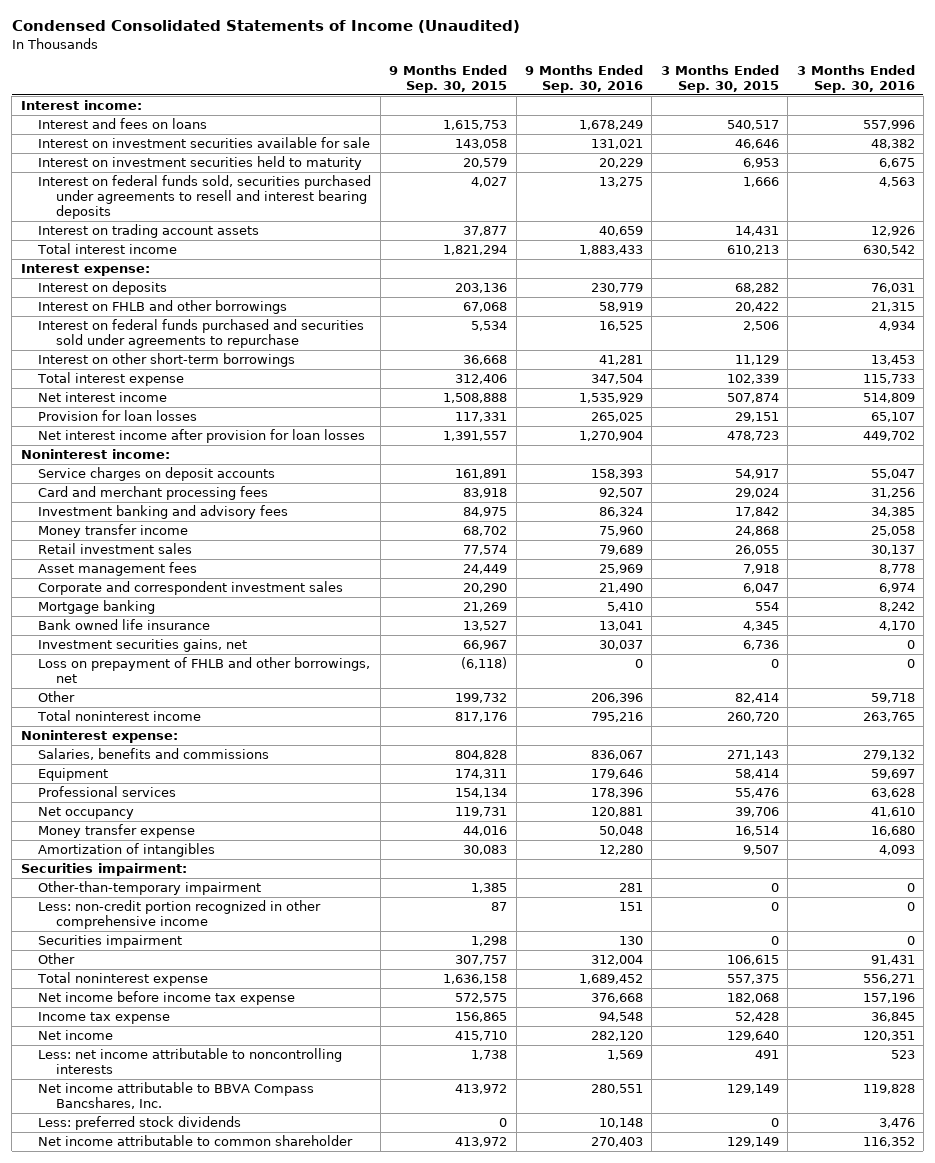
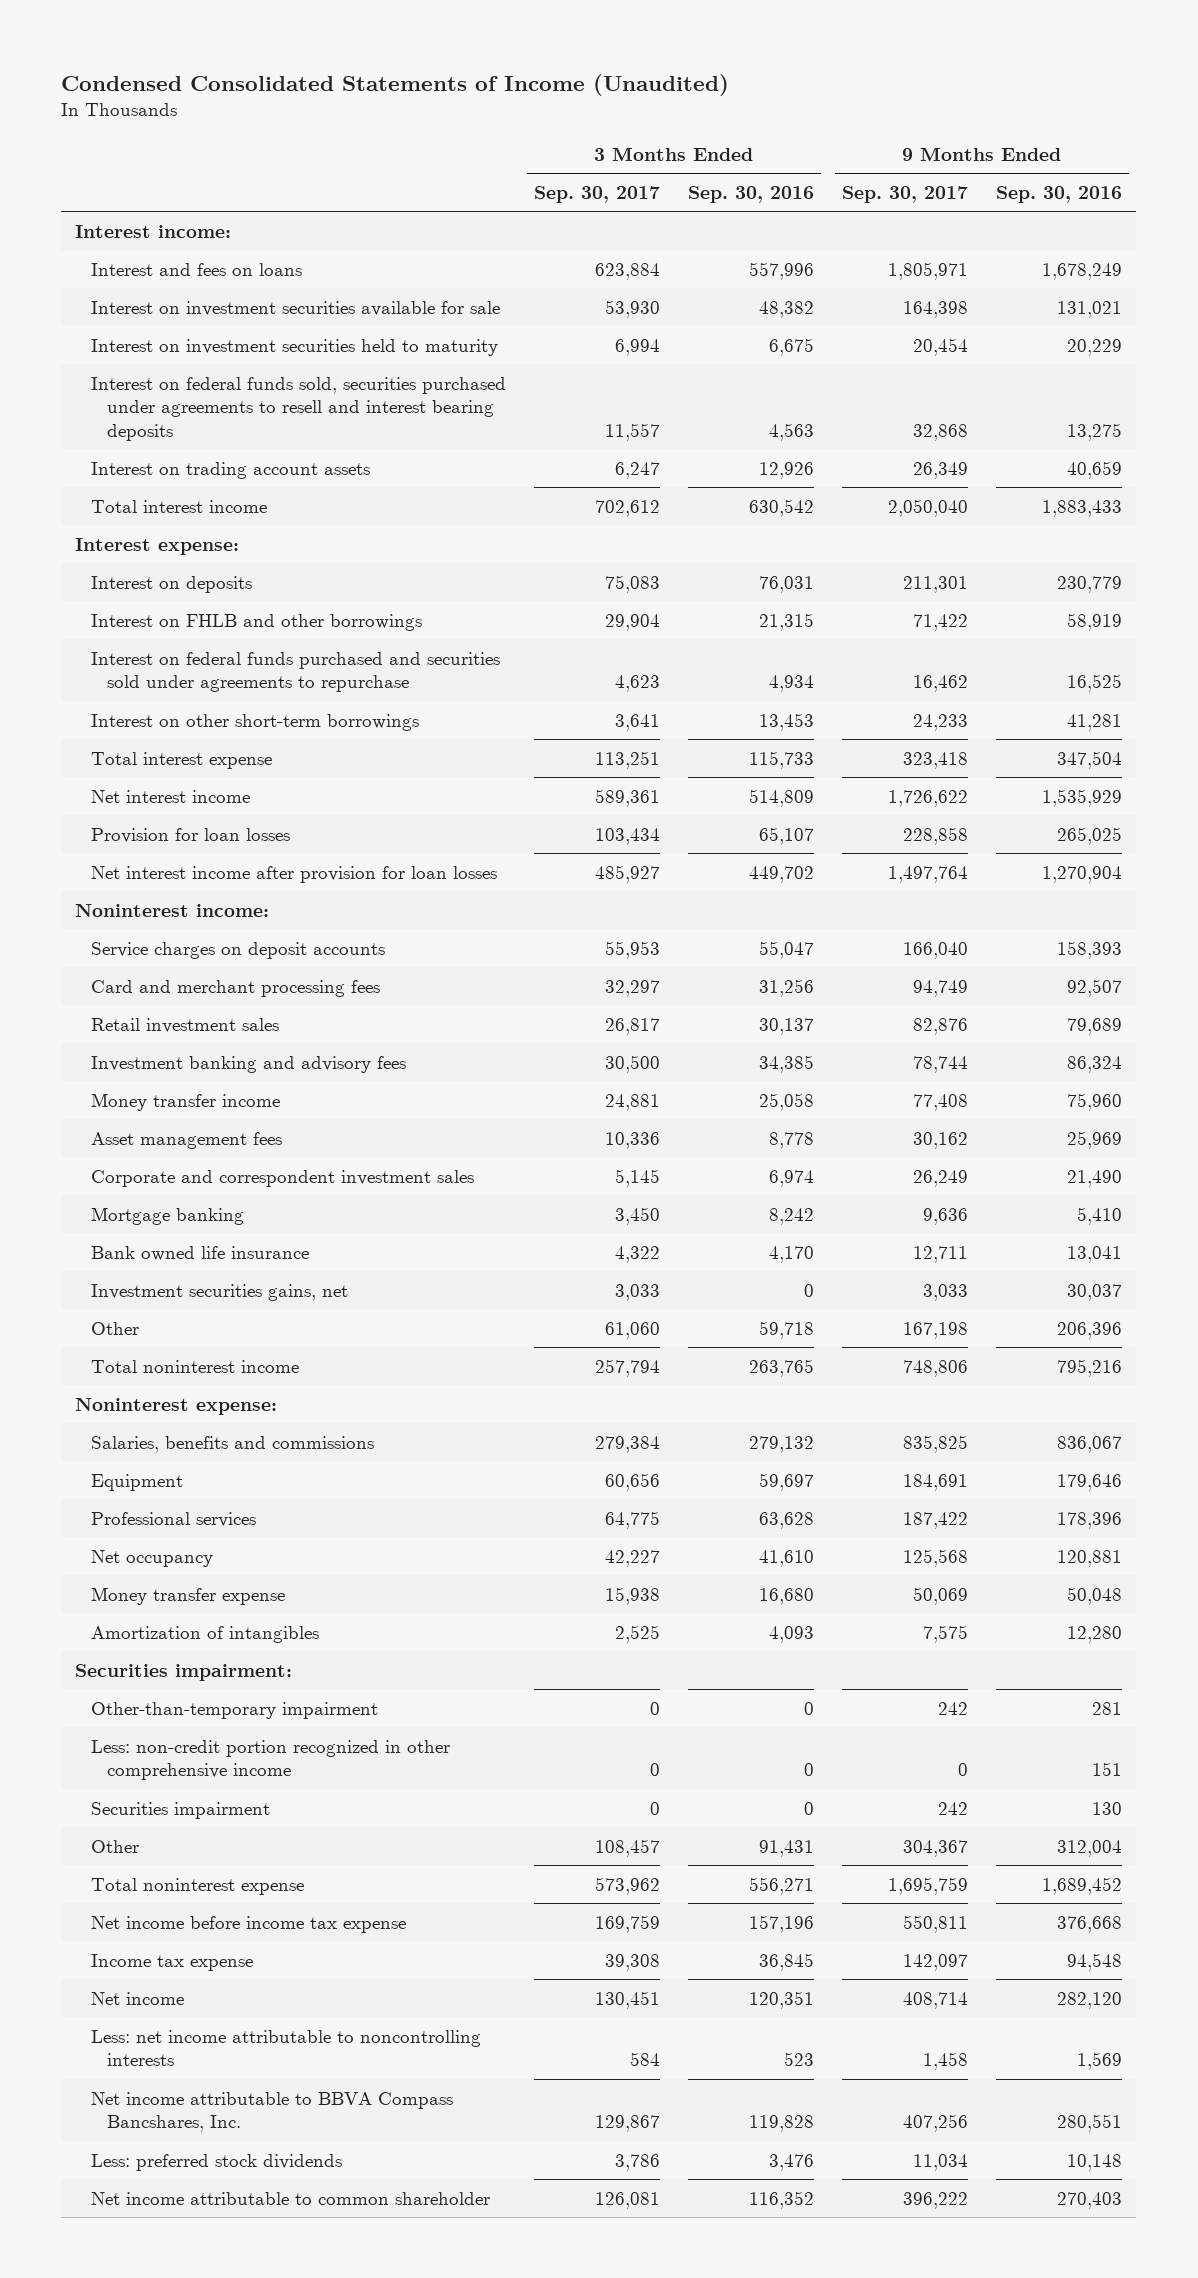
[389,65,508,94] 9 Months Ended Sep. 30, 2015 -> none
[660,65,779,94] 3 Months Ended Sep. 30, 2015 -> none
none -> [534,186,661,204] Sep. 30, 2017
none -> [842,186,969,204] Sep. 30, 2017
[38,542,193,554] Retail investment sales -> [91,1017,280,1033] Retail investment sales
[38,656,371,684] Loss on prepayment of FHLB and other borrowings, net -> none

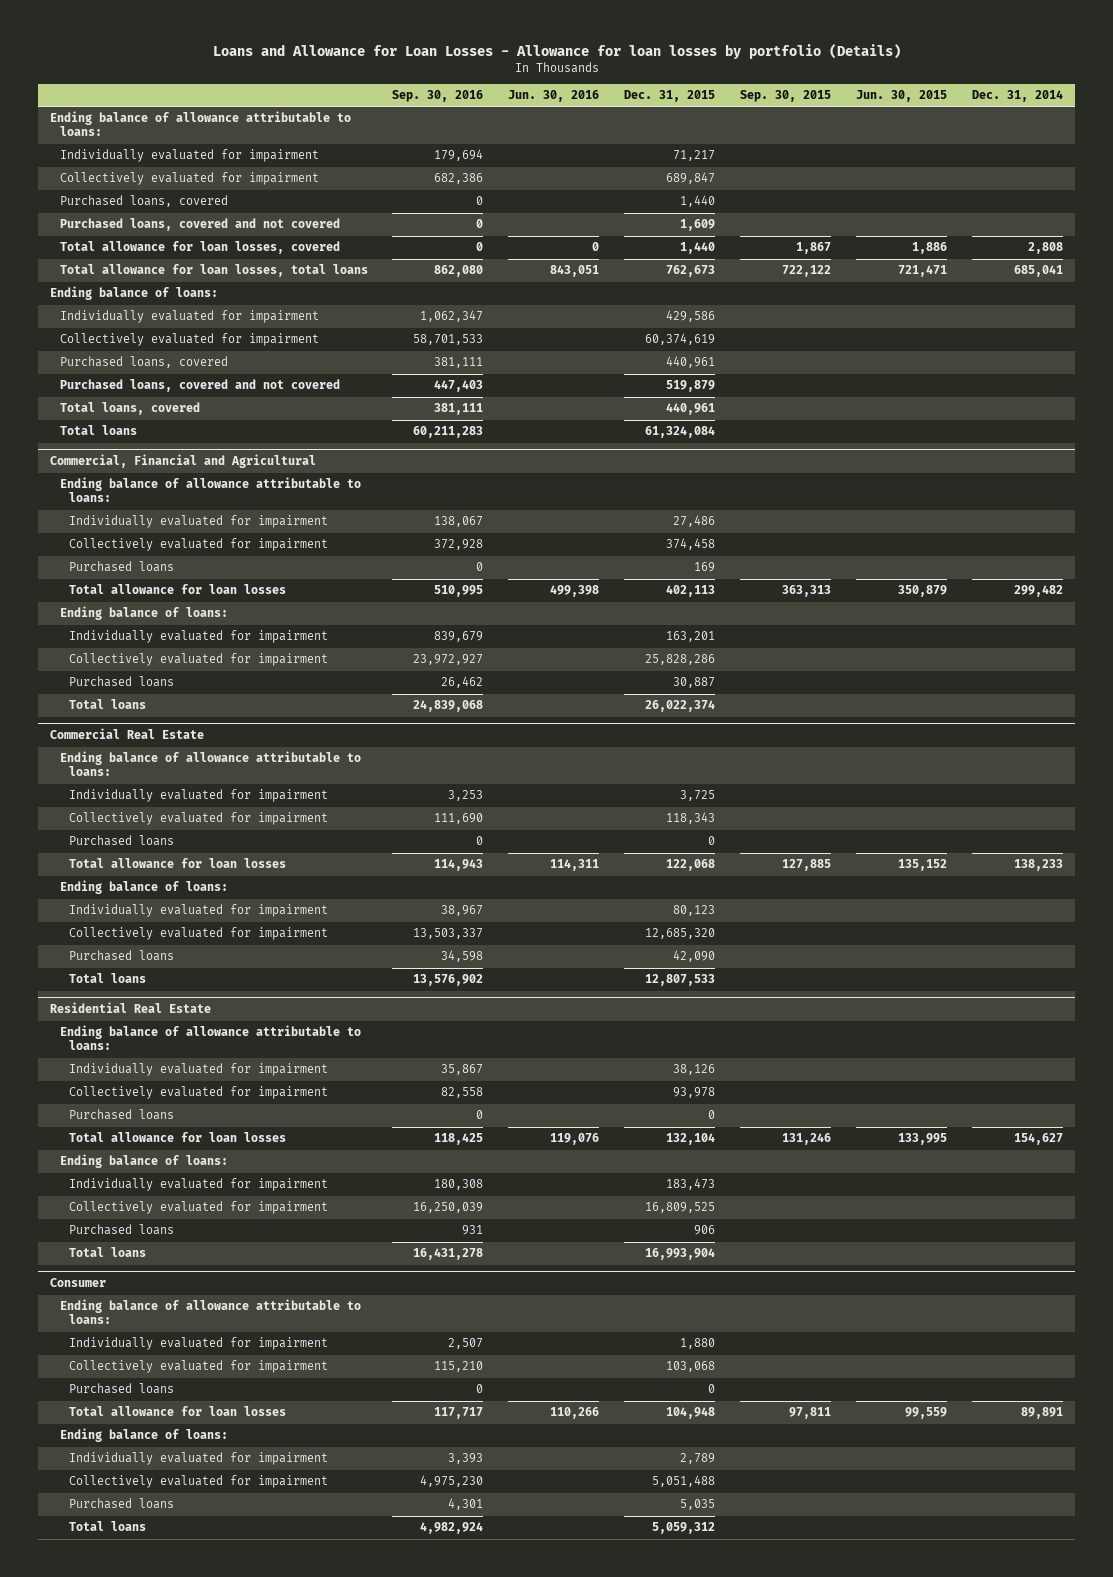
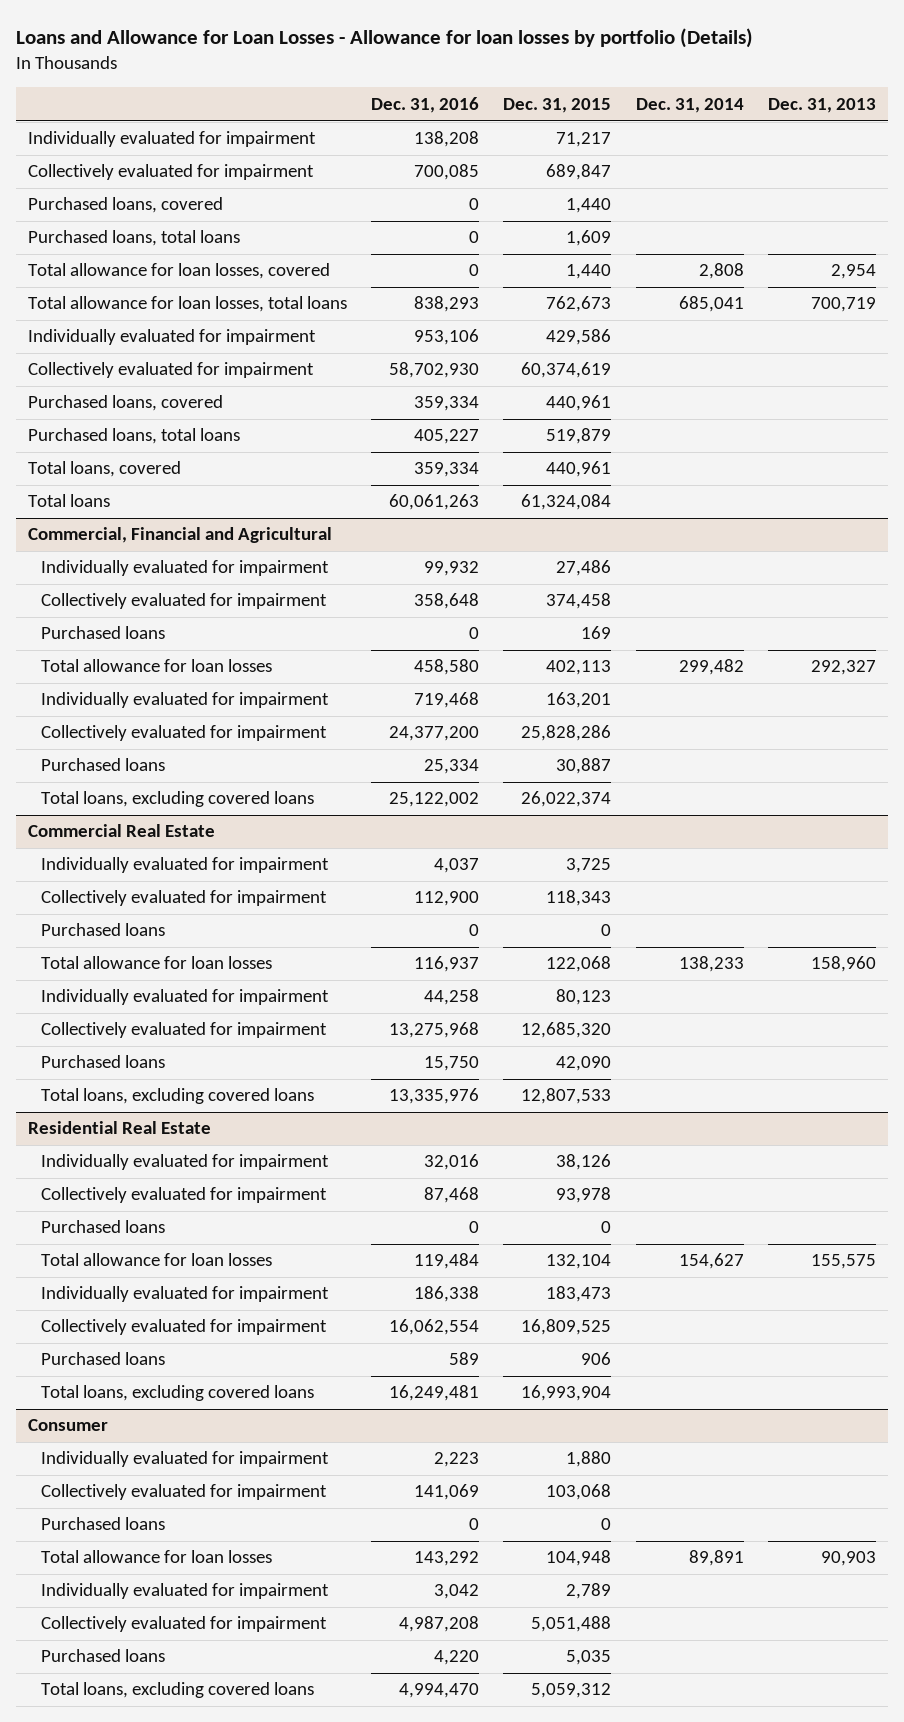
[392,89,484,102] Sep. 30, 2016 -> none
[508,89,600,102] Jun. 30, 2016 -> none
[740,89,832,102] Sep. 30, 2015 -> none
[855,89,947,102] Jun. 30, 2015 -> none
none -> [371,96,480,113] Dec. 31, 2016
none -> [767,97,876,113] Dec. 31, 2013
[50,111,352,137] Ending balance of allowance attributable to loans: -> none
[59,218,340,232] Purchased loans, covered and not covered -> [27,230,240,247] Purchased loans, total loans
[50,286,219,301] Ending balance of loans: -> none
[59,379,340,393] Purchased loans, covered and not covered -> [27,428,240,445] Purchased loans, total loans
[59,477,361,503] Ending balance of allowance attributable to loans: -> none
[59,606,228,621] Ending balance of loans: -> none
[68,699,146,710] Total loans -> [41,791,315,808] Total loans, excluding covered loans
[59,751,361,777] Ending balance of allowance attributable to loans: -> none
[59,880,228,895] Ending balance of loans: -> none
[68,973,146,984] Total loans -> [41,1088,315,1105] Total loans, excluding covered loans
[59,1025,361,1051] Ending balance of allowance attributable to loans: -> none
[59,1154,228,1169] Ending balance of loans: -> none
[68,1247,146,1258] Total loans -> [41,1385,315,1402] Total loans, excluding covered loans
[59,1299,361,1325] Ending balance of allowance attributable to loans: -> none
[59,1428,228,1443] Ending balance of loans: -> none
[68,1521,146,1532] Total loans -> [41,1682,315,1699] Total loans, excluding covered loans

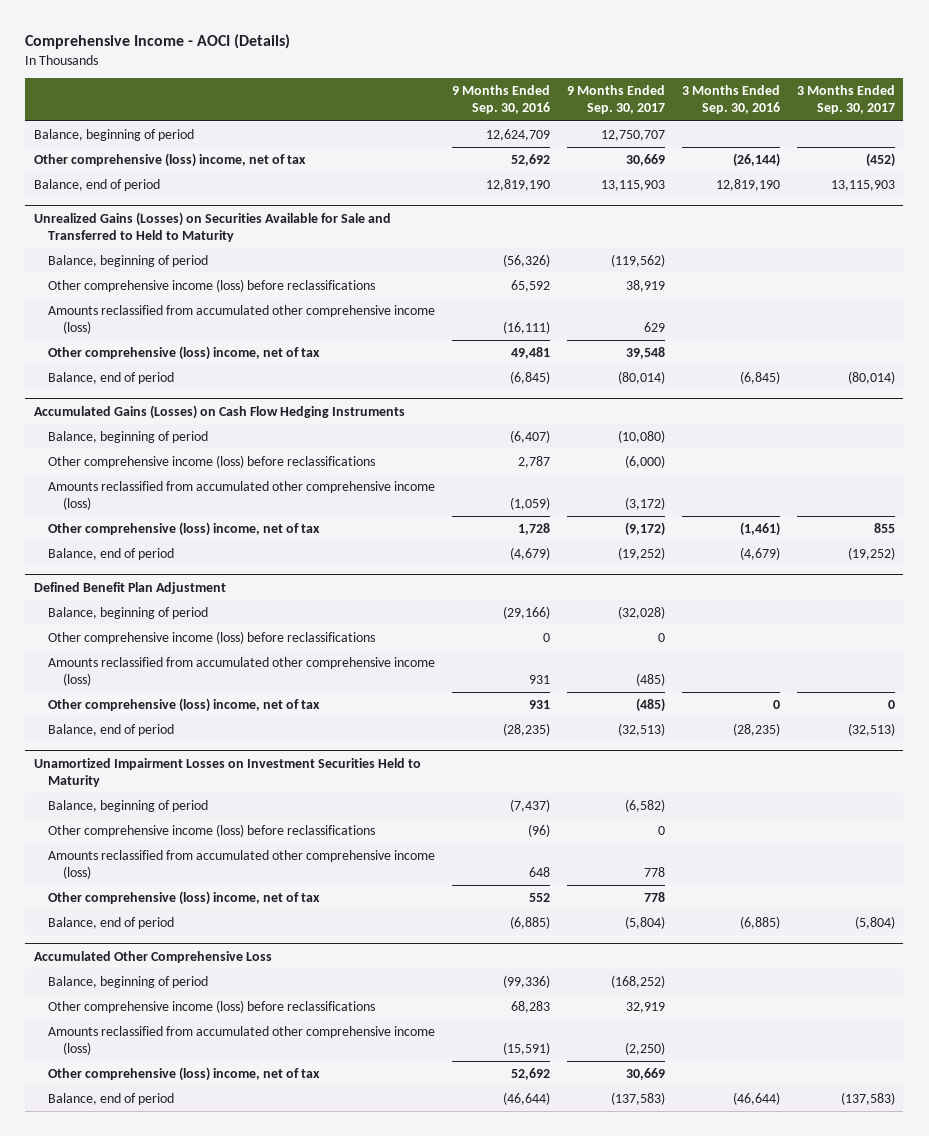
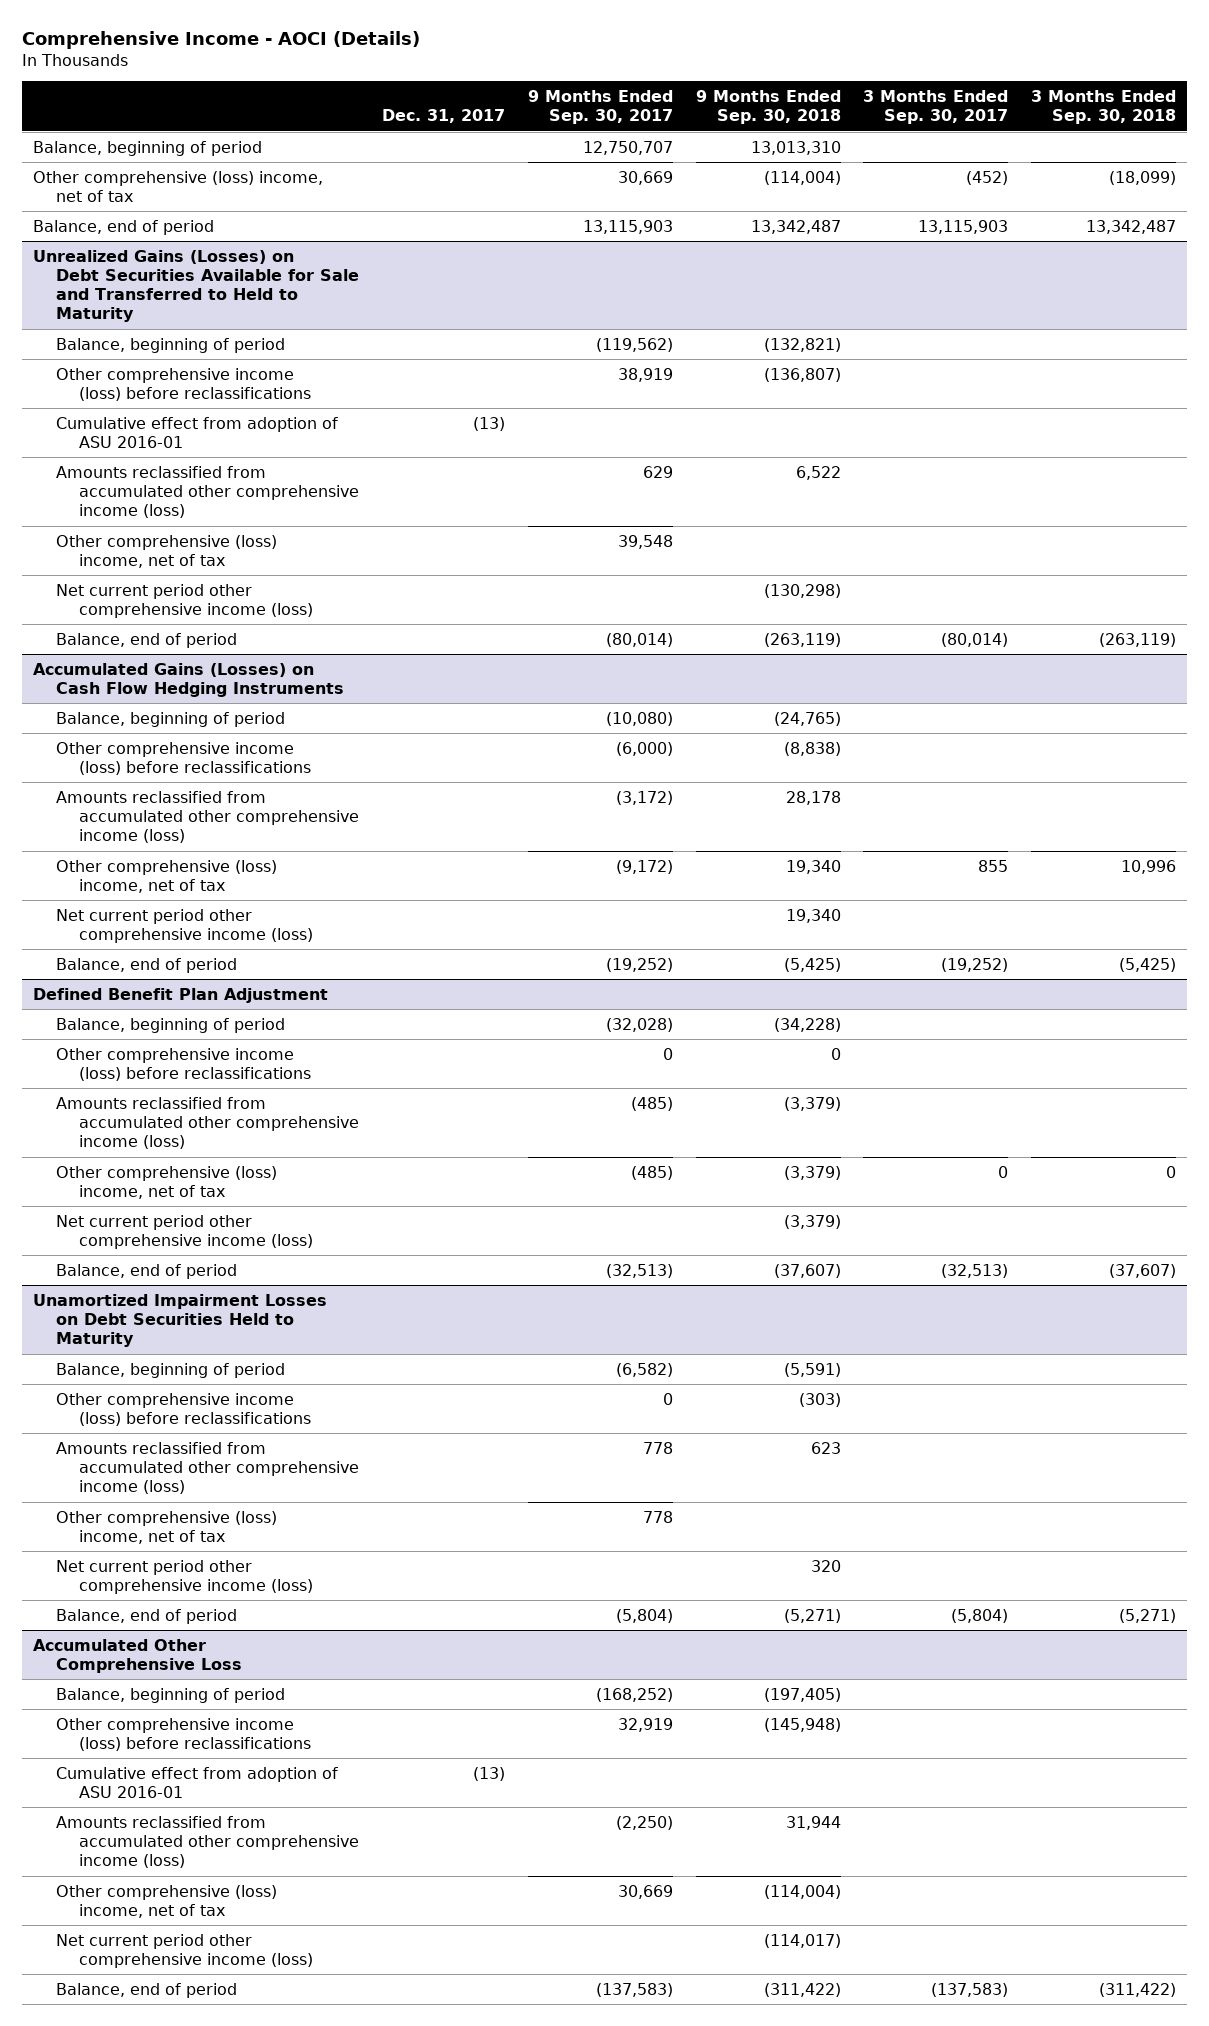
[452,85,551,115] 9 Months Ended Sep. 30, 2016 -> none
[681,85,780,115] 3 Months Ended Sep. 30, 2016 -> none
none -> [382,109,506,124] Dec. 31, 2017
none -> [695,89,841,125] 9 Months Ended Sep. 30, 2018
none -> [1030,89,1176,125] 3 Months Ended Sep. 30, 2018
[33,211,391,242] Unrealized Gains (Losses) on Securities Available for Sale and Transferred to Held to Maturity -> [33,249,360,323] Unrealized Gains (Losses) on Debt Securities Available for Sale and Transferred to Held to Maturity
none -> [56,416,339,448] Cumulative effect from adoption of ASU 2016-01
none -> [56,583,314,618] Net current period other comprehensive income (loss)
none -> [56,908,314,943] Net current period other comprehensive income (loss)
none -> [56,1214,314,1249] Net current period other comprehensive income (loss)
[33,757,421,787] Unamortized Impairment Losses on Investment Securities Held to Maturity -> [33,1293,328,1348] Unamortized Impairment Losses on Debt Securities Held to Maturity
none -> [56,1559,314,1594] Net current period other comprehensive income (loss)
none -> [56,1766,339,1798] Cumulative effect from adoption of ASU 2016-01
none -> [56,1933,314,1968] Net current period other comprehensive income (loss)

